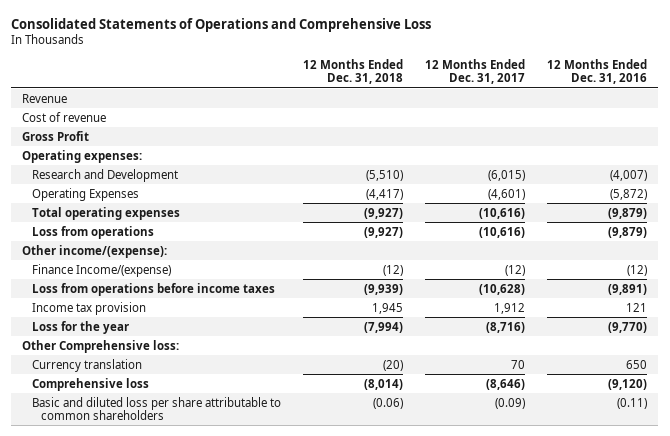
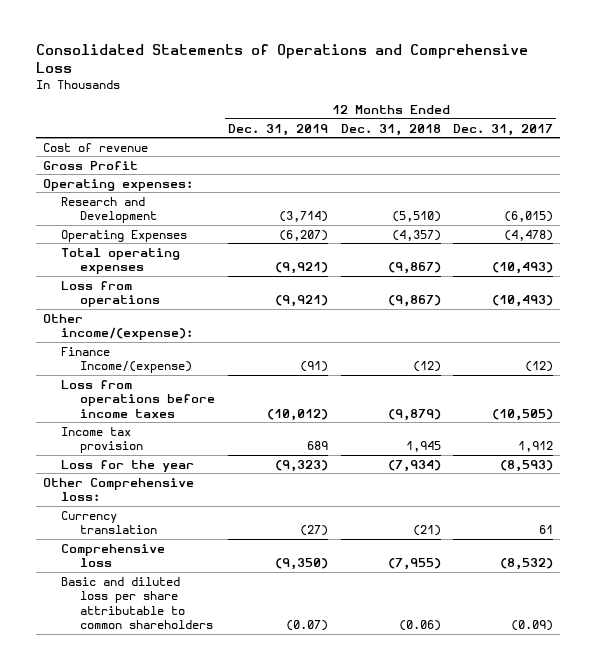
[547,58,648,85] 12 Months Ended Dec. 31, 2016 -> none
none -> [228,123,329,136] Dec. 31, 2019
[22,93,68,103] Revenue -> none
[365,188,403,200] (4,417) -> [391,229,441,241] (4,357)
[488,188,526,200] (4,601) -> [504,229,554,241] (4,478)
[363,207,403,219] (9,927) -> [387,262,441,275] (9,867)
[479,207,526,219] (10,616) -> [492,262,554,275] (10,493)
[363,226,403,238] (9,927) -> [387,295,441,308] (9,867)
[479,226,526,238] (10,616) -> [492,295,554,308] (10,493)
[363,283,403,295] (9,939) -> [387,408,441,421] (9,879)
[479,283,526,295] (10,628) -> [492,408,554,421] (10,505)
[363,321,403,333] (7,994) -> [387,459,441,472] (7,934)
[486,321,526,333] (8,716) -> [500,459,554,472] (8,593)
[382,359,403,371] (20) -> [412,525,441,537] (21)
[511,359,526,369] 70 -> [539,525,554,535] 61
[363,378,403,390] (8,014) -> [387,558,441,571] (7,955)
[486,378,526,390] (8,646) -> [500,558,554,571] (8,532)

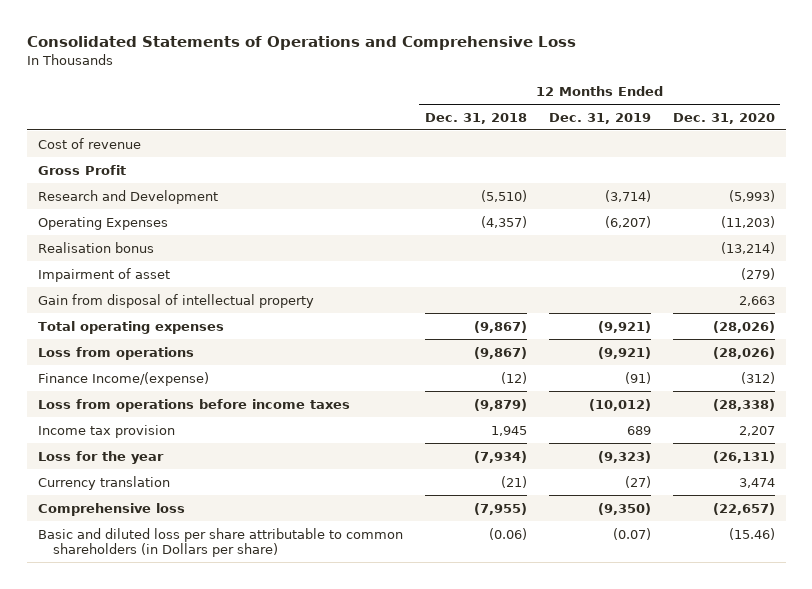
[453,123,554,136] Dec. 31, 2017 -> none
none -> [672,112,775,124] Dec. 31, 2020
[42,178,193,191] Operating expenses: -> none
none -> [37,241,154,253] Realisation bonus
none -> [37,267,170,282] Impairment of asset
none -> [37,293,314,308] Gain from disposal of intellectual property
[42,313,194,341] Other income/(expense): -> none
[42,477,194,502] Other Comprehensive loss: -> none
[61,576,214,630] Basic and diluted loss per share attributable to common shareholders -> [37,527,403,557] Basic and diluted loss per share attributable to common shareholders (in Dollars per share)

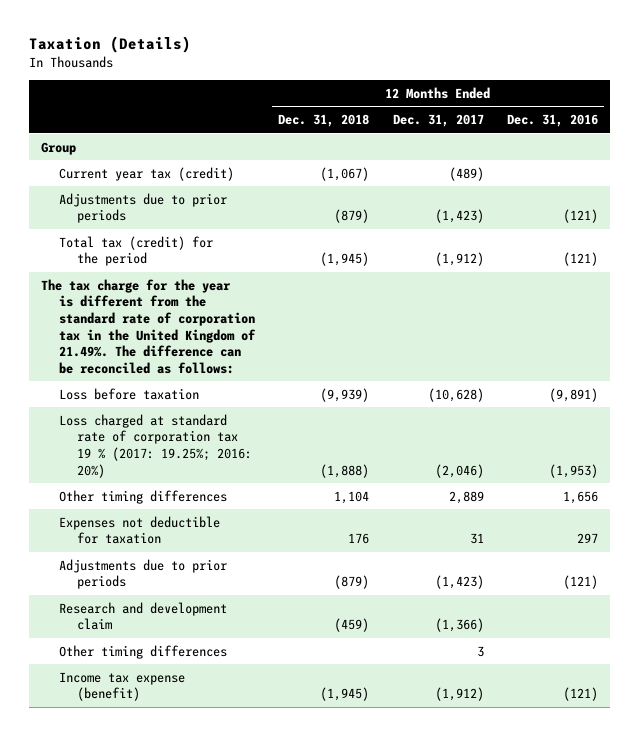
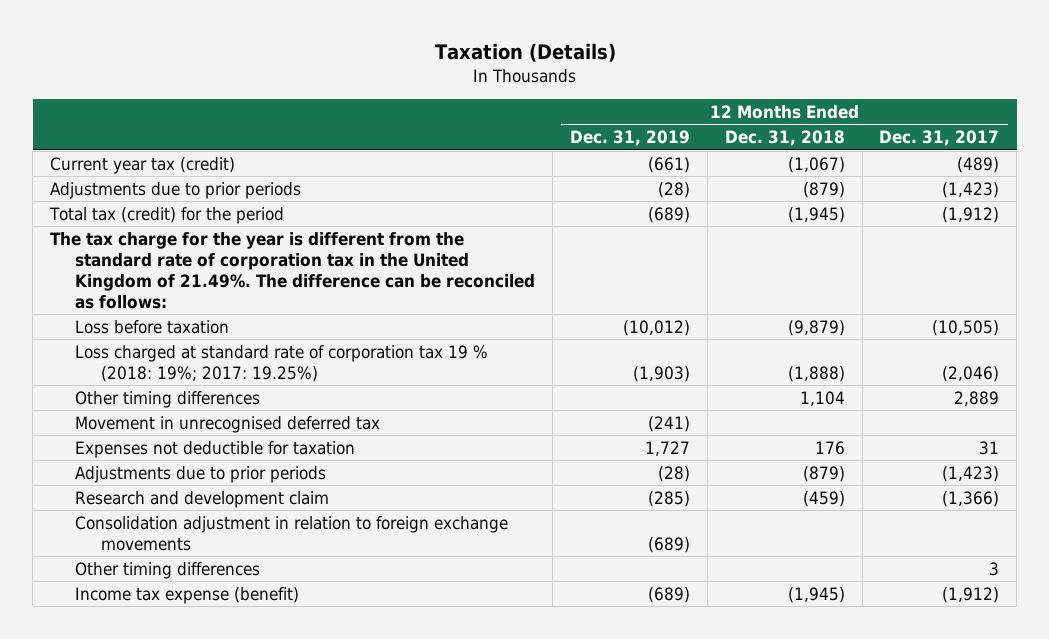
[507,114,599,128] Dec. 31, 2016 -> none
none -> [570,130,691,147] Dec. 31, 2019
[40,141,76,155] Group -> none
[320,387,370,402] (9,939) -> [787,319,845,336] (9,879)
[427,387,484,402] (10,628) -> [932,319,1000,336] (10,505)
[58,413,252,478] Loss charged at standard rate of corporation tax 19 % (2017: 19.25%; 2016: 20%) -> [75,344,489,382] Loss charged at standard rate of corporation tax 19 % (2018: 19%; 2017: 19.25%)
none -> [75,415,381,433] Movement in unrecognised deferred tax
none -> [75,515,509,551] Consolidation adjustment in relation to foreign exchange movements

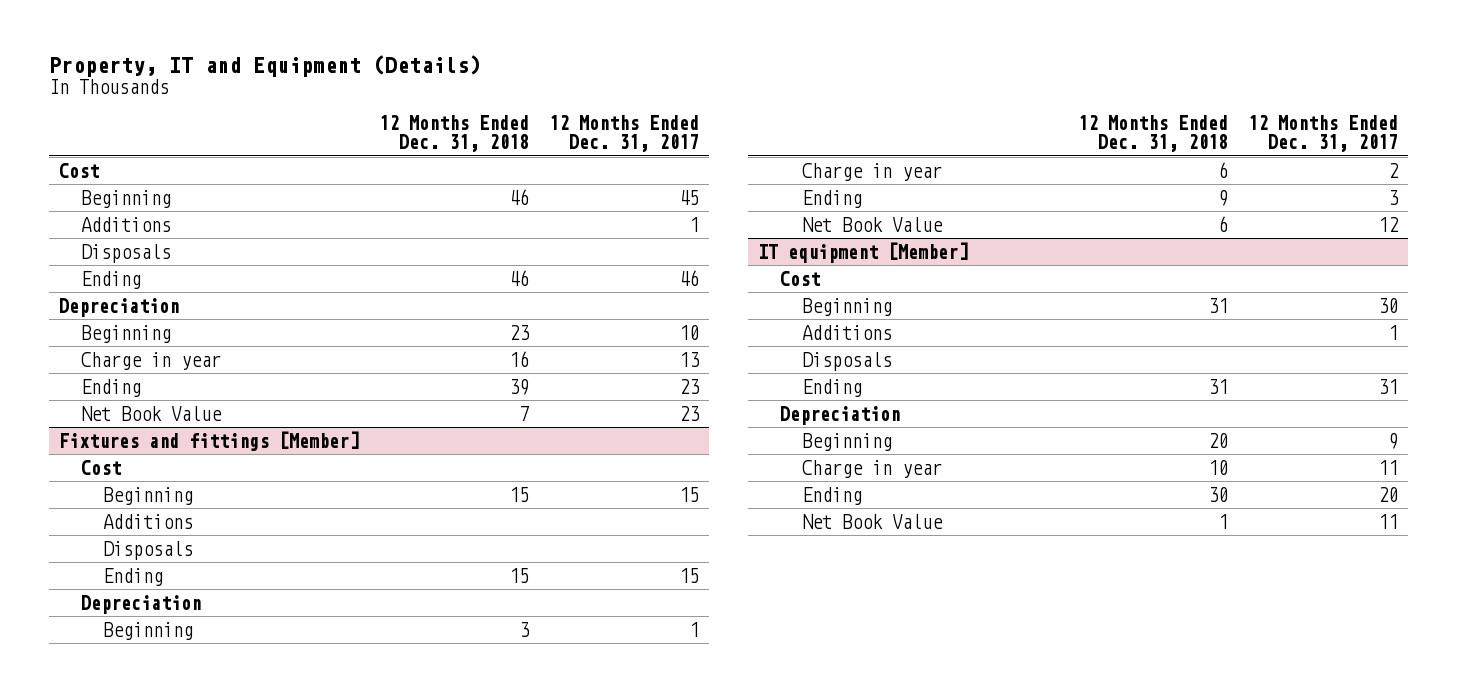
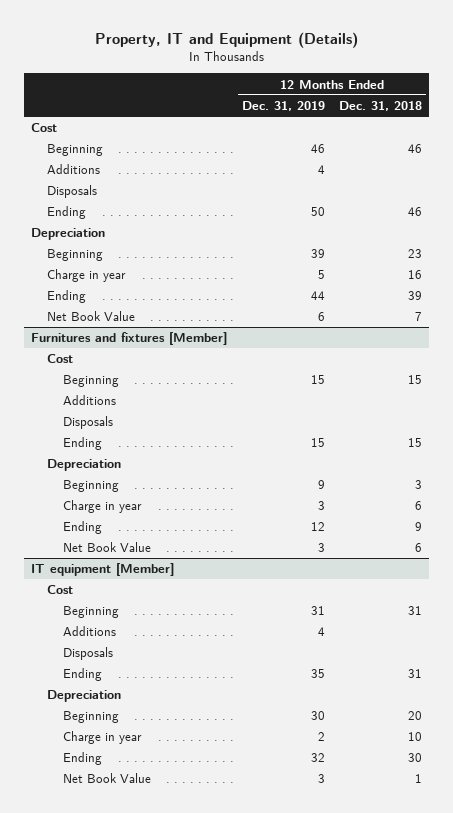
[549,115,700,153] 12 Months Ended Dec. 31, 2017 -> none
none -> [241,100,325,111] Dec. 31, 2019
[59,430,360,451] Fixtures and fittings [Member] -> [31,332,228,346] Furnitures and fixtures [Member]

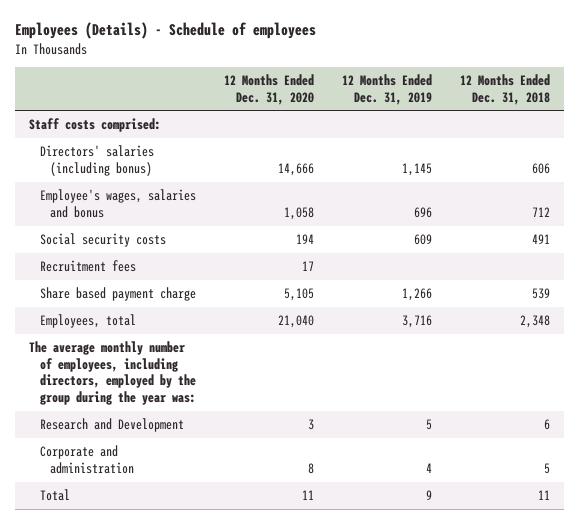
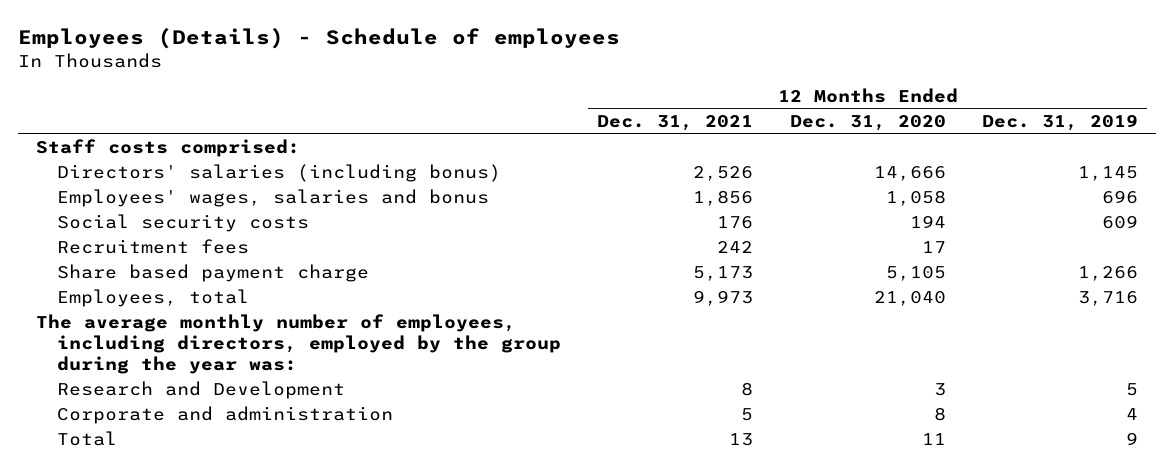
[460,74,551,105] 12 Months Ended Dec. 31, 2018 -> none
none -> [597,115,754,132] Dec. 31, 2021
[39,189,196,218] Employee's wages, salaries and bonus -> [57,189,490,208] Employees' wages, salaries and bonus

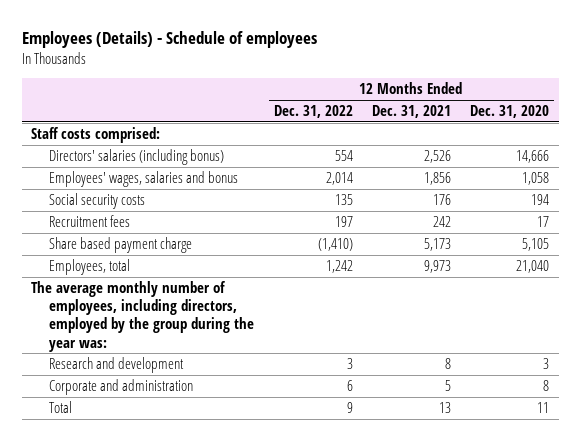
[981,114,1138,132] Dec. 31, 2019 -> none
none -> [273,105,353,119] Dec. 31, 2022
[57,381,346,400] Research and Development -> [49,357,185,374] Research and development

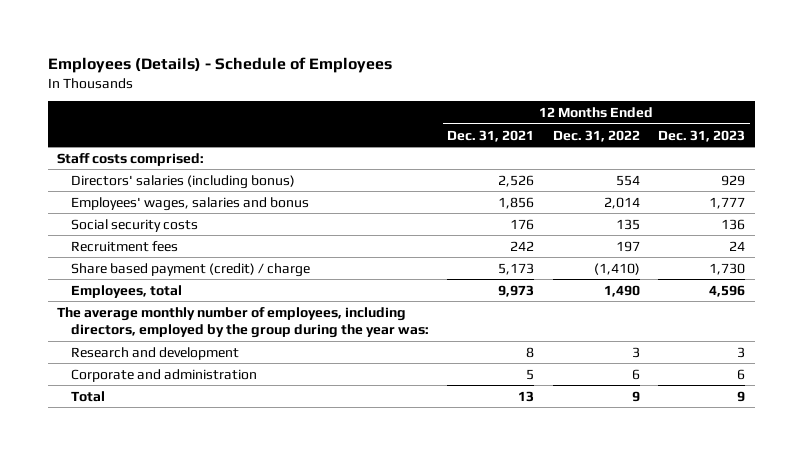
[21,31,317,49] Employees (Details) - Schedule of employees -> [47,57,392,74] Employees (Details) - Schedule of Employees
[470,105,550,119] Dec. 31, 2020 -> none
none -> [658,129,746,142] Dec. 31, 2023
[49,237,193,254] Share based payment charge -> [70,262,310,277] Share based payment (credit) / charge
[325,260,353,274] 1,242 -> [603,284,640,297] 1,490

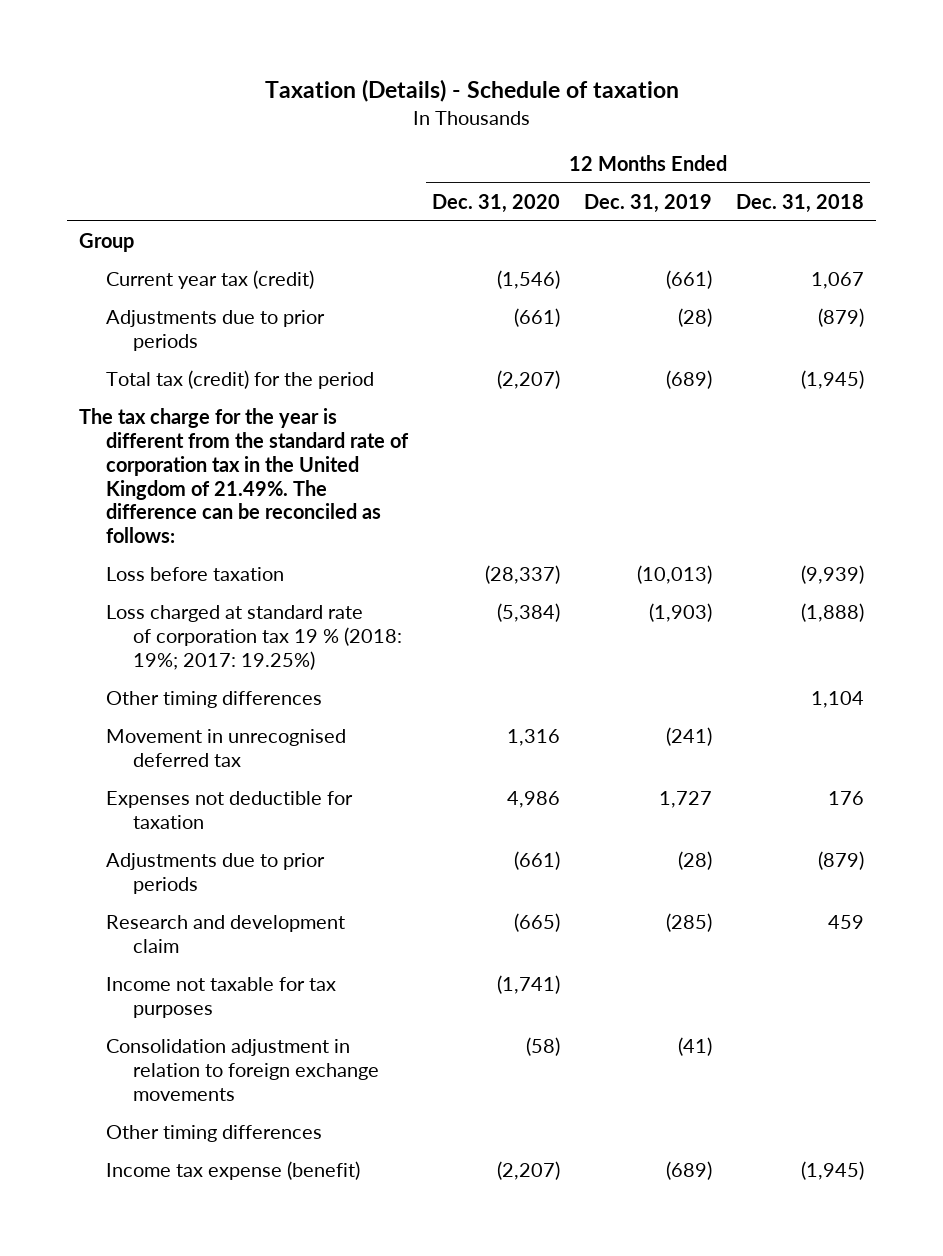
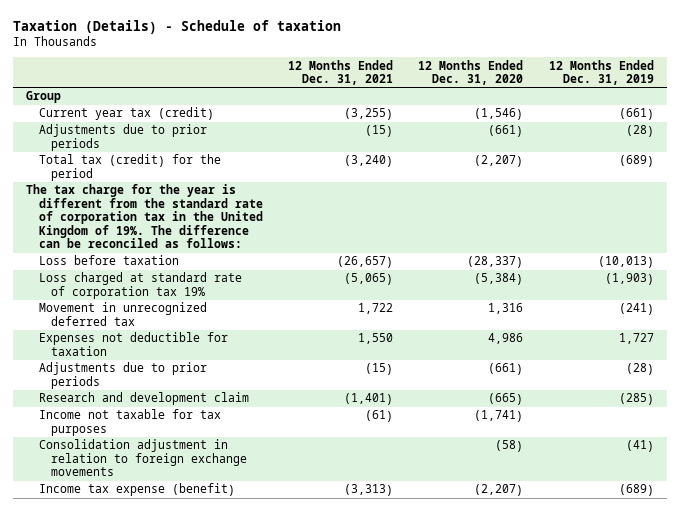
[736,193,865,213] Dec. 31, 2018 -> none
none -> [288,59,394,86] 12 Months Ended Dec. 31, 2021
[78,408,410,544] The tax charge for the year is different from the standard rate of corporation tax in the United Kingdom of 21.49%. The difference can be reconciled as follows: -> [25,184,263,249] The tax charge for the year is different from the standard rate of corporation tax in the United Kingdom of 19%. The difference can be reconciled as follows:
[106,691,323,709] Other timing differences -> none
[106,605,403,670] Loss charged at standard rate of corporation tax 19 % (2018: 19%; 2017: 19.25%) -> [38,272,242,299] Loss charged at standard rate of corporation tax 19%
[106,729,347,767] Movement in unrecognised deferred tax -> [38,302,207,326] Movement in unrecognized deferred tax
[106,1125,323,1143] Other timing differences -> none

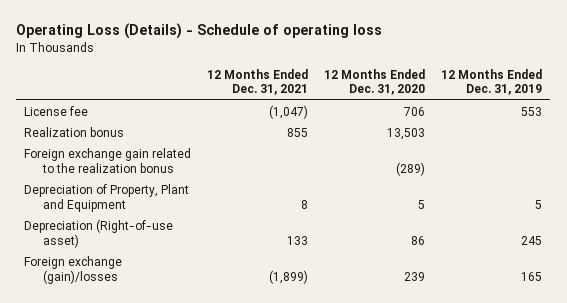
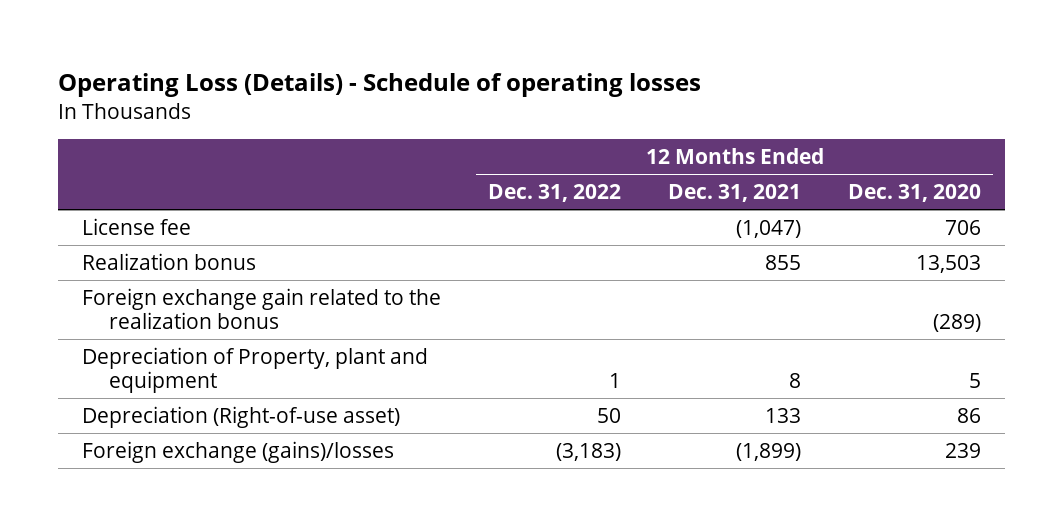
[16,23,383,40] Operating Loss (Details) - Schedule of operating loss -> [58,72,702,97] Operating Loss (Details) - Schedule of operating losses
[441,68,543,96] 12 Months Ended Dec. 31, 2019 -> none
none -> [488,184,622,203] Dec. 31, 2022
[24,183,190,212] Depreciation of Property, Plant and Equipment -> [81,346,428,393] Depreciation of Property, plant and equipment
[24,255,123,284] Foreign exchange (gain)/losses -> [81,440,394,463] Foreign exchange (gains)/losses

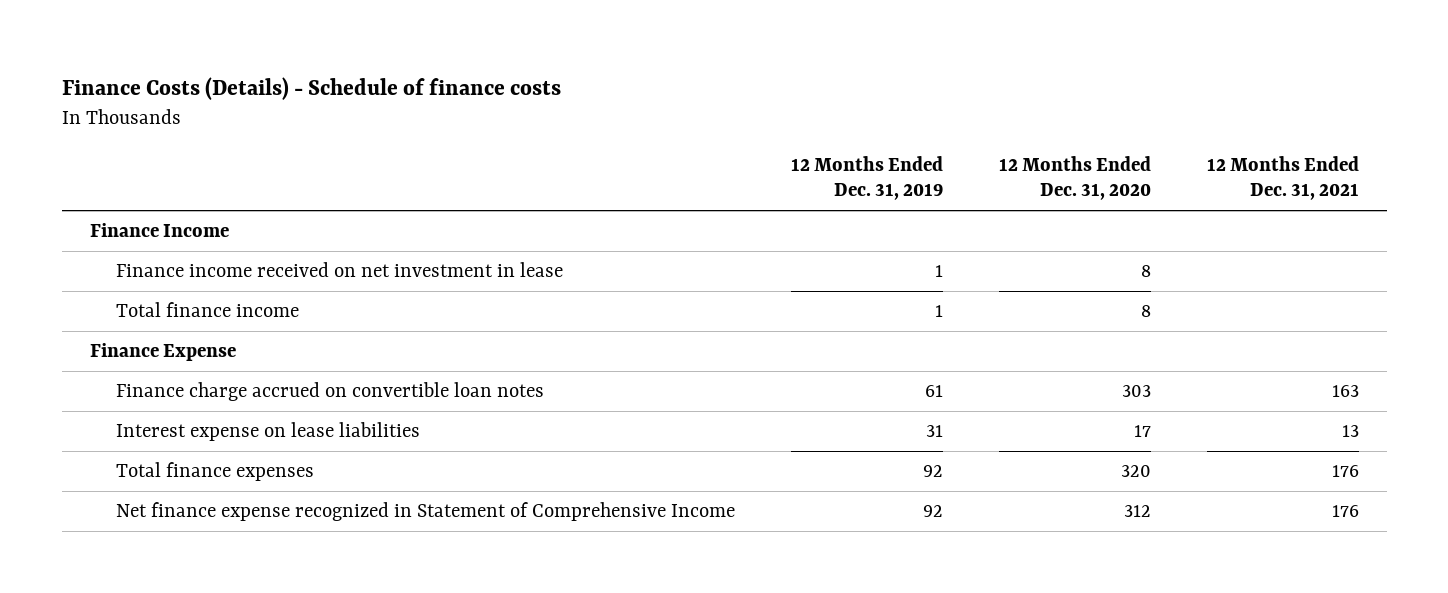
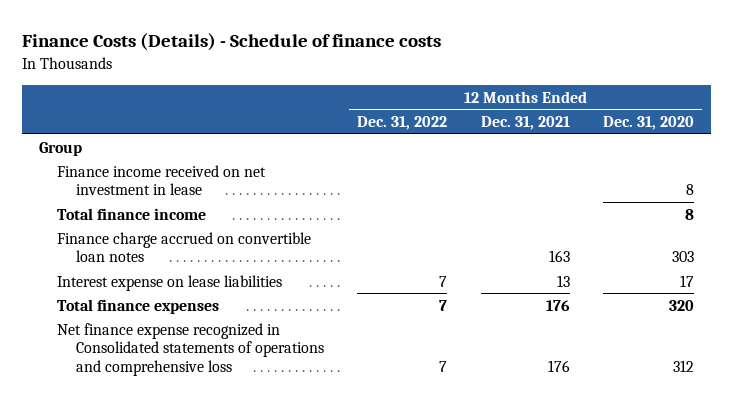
[790,156,943,201] 12 Months Ended Dec. 31, 2019 -> none
none -> [357,116,448,131] Dec. 31, 2022
[89,223,229,238] Finance Income -> none
none -> [39,141,83,156] Group
[89,343,236,362] Finance Expense -> none
[115,502,735,522] Net finance expense recognized in Statement of Comprehensive Income -> [57,322,324,377] Net finance expense recognized in Consolidated statements of operations and comprehensive loss

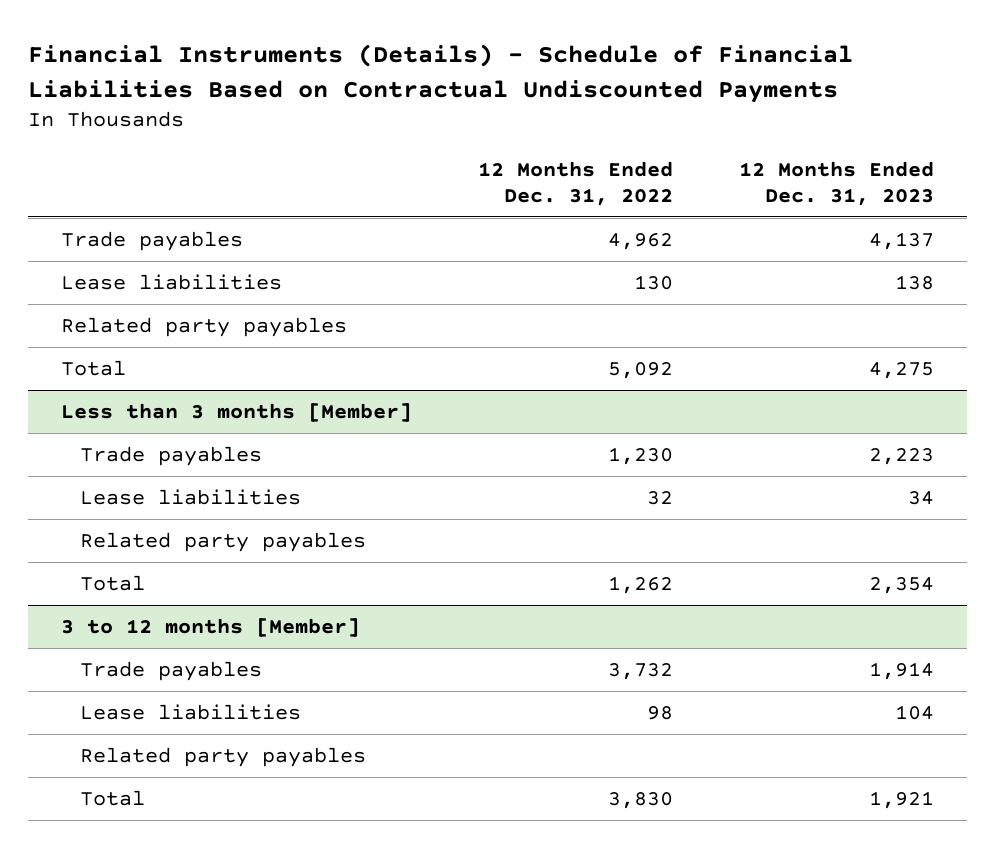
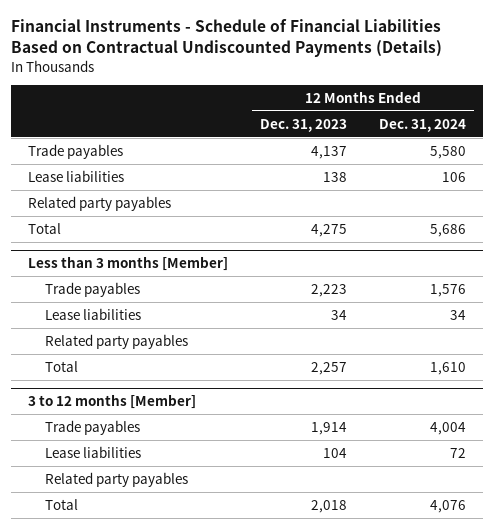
[28,44,854,103] Financial Instruments (Details) - Schedule of Financial Liabilities Based on Contractual Undiscounted Payments -> [11,19,443,58] Financial Instruments - Schedule of Financial Liabilities Based on Contractual Undiscounted Payments (Details)
[478,161,674,207] 12 Months Ended Dec. 31, 2022 -> none
none -> [379,118,467,132] Dec. 31, 2024
[869,576,935,594] 2,354 -> [310,361,347,375] 2,257
[869,790,935,809] 1,921 -> [310,499,347,513] 2,018

